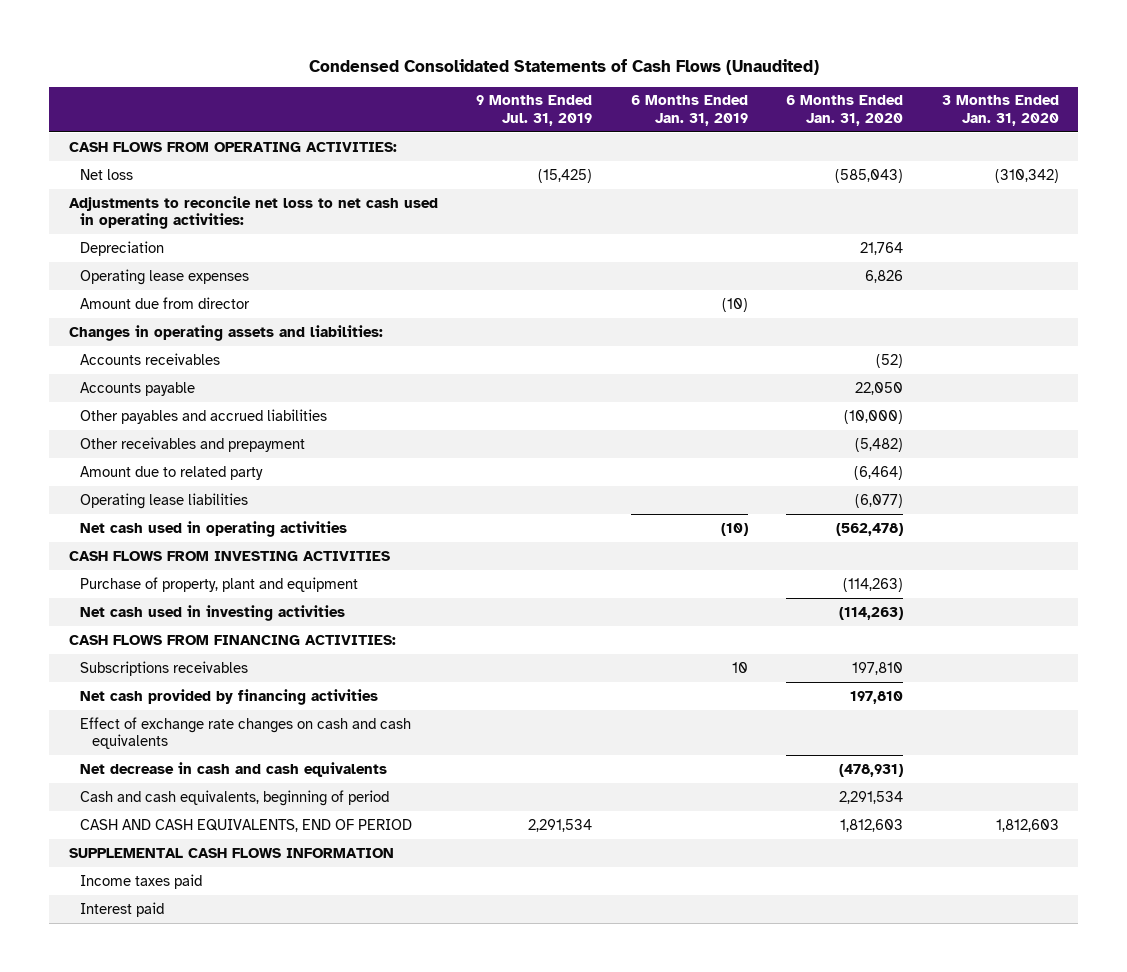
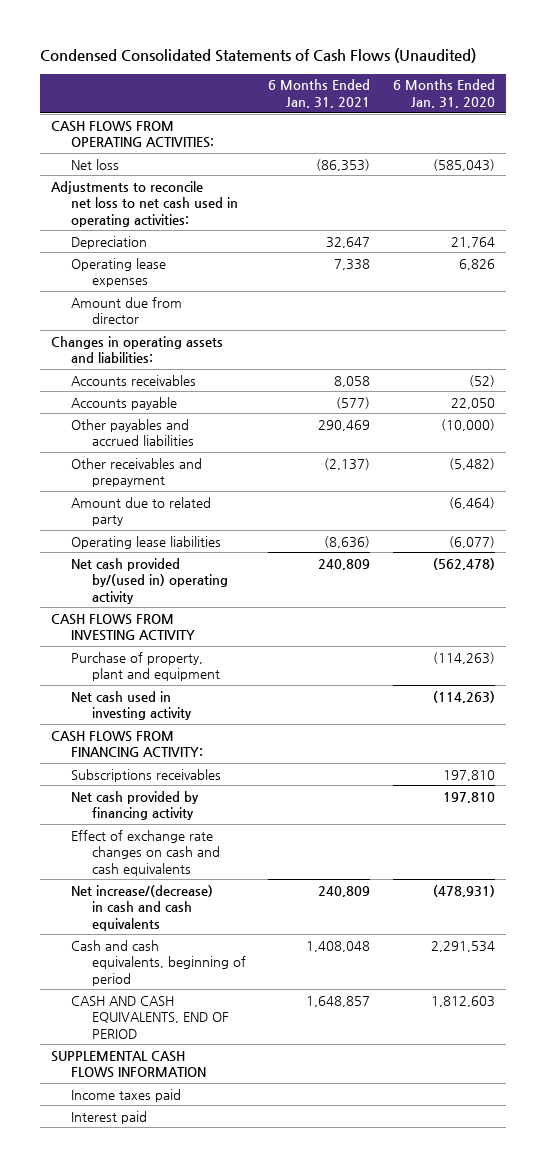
[476,95,593,126] 9 Months Ended Jul. 31, 2019 -> none
[630,95,748,126] 6 Months Ended Jan. 31, 2019 -> none
[941,95,1059,126] 3 Months Ended Jan. 31, 2020 -> none
none -> [268,79,371,109] 6 Months Ended Jan. 31, 2021
[80,520,348,537] Net cash used in operating activities -> [71,557,228,604] Net cash provided by/(used in) operating activity
[68,550,390,561] CASH FLOWS FROM INVESTING ACTIVITIES -> [51,613,196,642] CASH FLOWS FROM INVESTING ACTIVITY
[80,604,346,621] Net cash used in investing activities -> [71,690,192,721] Net cash used in investing activity
[68,634,396,645] CASH FLOWS FROM FINANCING ACTIVITIES: -> [51,730,204,758] CASH FLOWS FROM FINANCING ACTIVITY:
[80,688,379,705] Net cash provided by financing activities -> [71,790,200,821] Net cash provided by financing activity
[80,761,388,777] Net decrease in cash and cash equivalents -> [71,884,214,931] Net increase/(decrease) in cash and cash equivalents

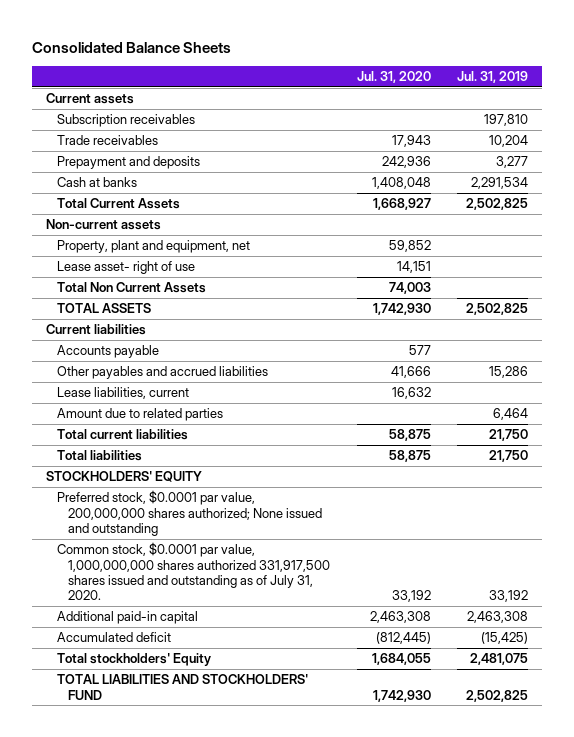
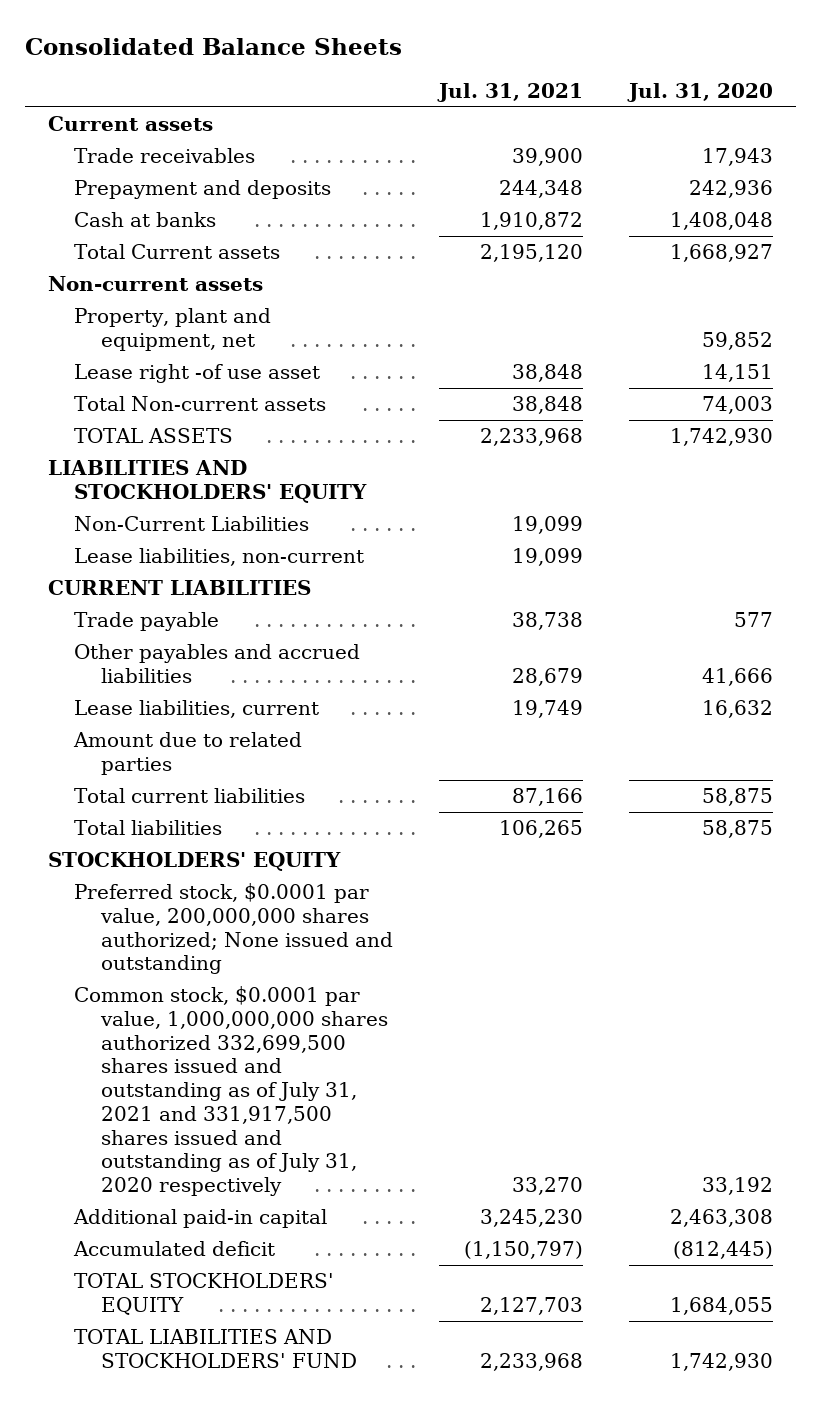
[457,71,529,84] Jul. 31, 2019 -> none
none -> [436,82,583,102] Jul. 31, 2021
[56,114,195,128] Subscription receivables -> none
[56,198,180,210] Total Current Assets -> [74,244,281,260] Total Current assets
[56,261,195,275] Lease asset- right of use -> [74,364,321,384] Lease right -of use asset
[56,282,206,294] Total Non Current Assets -> [74,396,327,412] Total Non-current assets
none -> [47,460,368,503] LIABILITIES AND STOCKHOLDERS' EQUITY
none -> [74,516,310,532] Non-Current Liabilities
none -> [74,548,365,567] Lease liabilities, non-current
[45,324,146,336] Current liabilities -> [47,580,311,596] CURRENT LIABILITIES
[56,345,159,359] Accounts payable -> [74,612,220,632] Trade payable
[56,542,331,600] Common stock, $0.0001 par value, 1,000,000,000 shares authorized 331,917,500 shares issued and outstanding as of July 31, 2020. -> [74,986,388,1197] Common stock, $0.0001 par value, 1,000,000,000 shares authorized 332,699,500 shares issued and outstanding as of July 31, 2021 and 331,917,500 shares issued and outstanding as of July 31, 2020 respectively
[56,653,211,667] Total stockholders' Equity -> [74,1273,335,1315] TOTAL STOCKHOLDERS' EQUITY

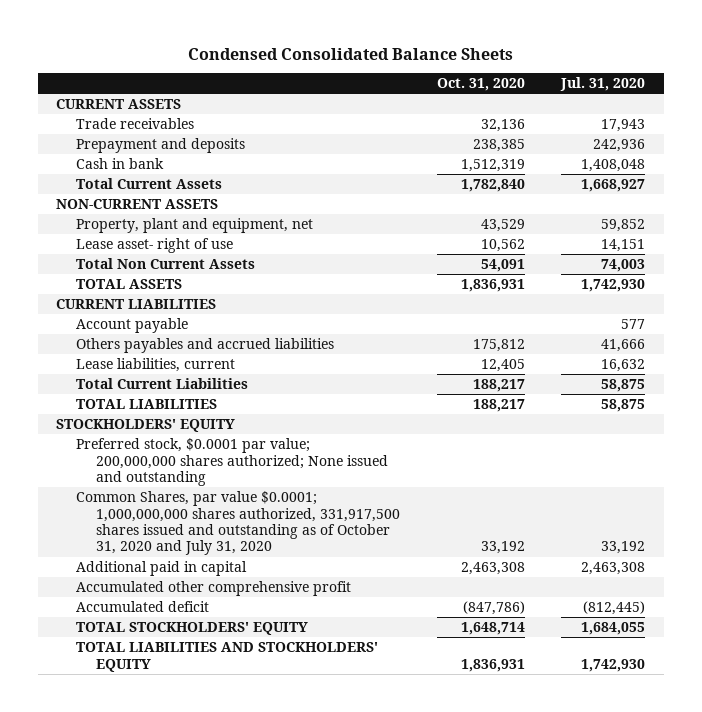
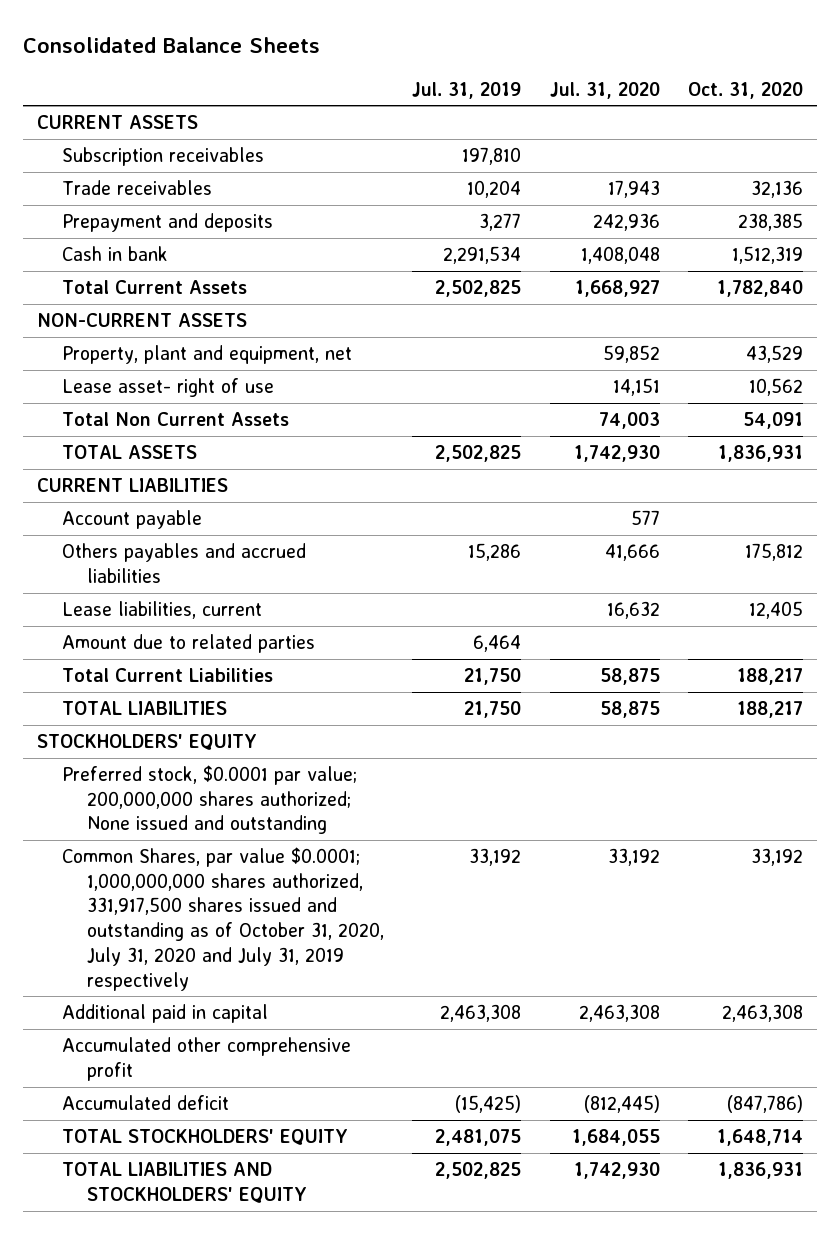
[187,47,513,60] Condensed Consolidated Balance Sheets -> [22,36,320,53] Consolidated Balance Sheets
none -> [412,81,522,99] Jul. 31, 2019
none -> [61,147,264,167] Subscription receivables
none -> [61,634,315,654] Amount due to related parties
[76,491,400,556] Common Shares, par value $0.0001; 1,000,000,000 shares authorized, 331,917,500 shares issued and outstanding as of October 31, 2020 and July 31, 2020 -> [61,847,384,991] Common Shares, par value $0.0001; 1,000,000,000 shares authorized, 331,917,500 shares issued and outstanding as of October 31, 2020, July 31, 2020 and July 31, 2019 respectively

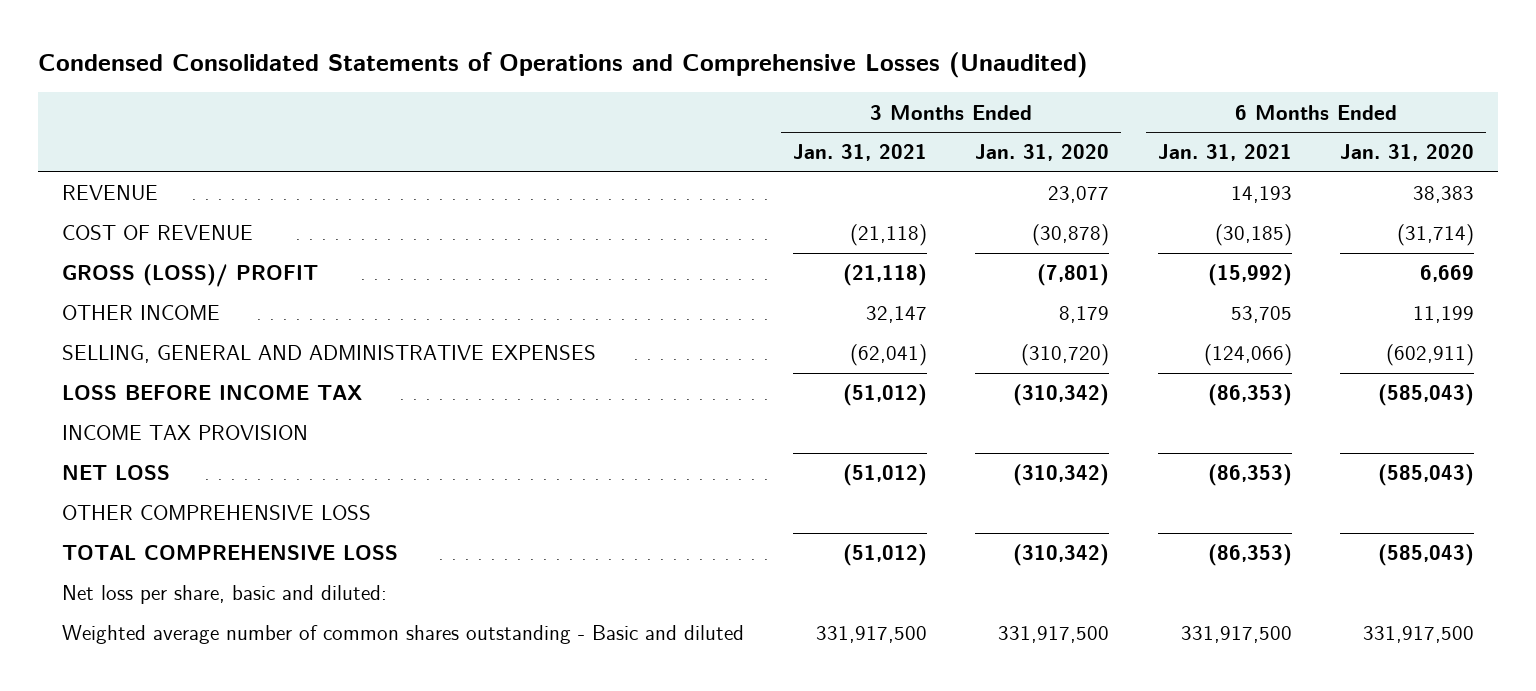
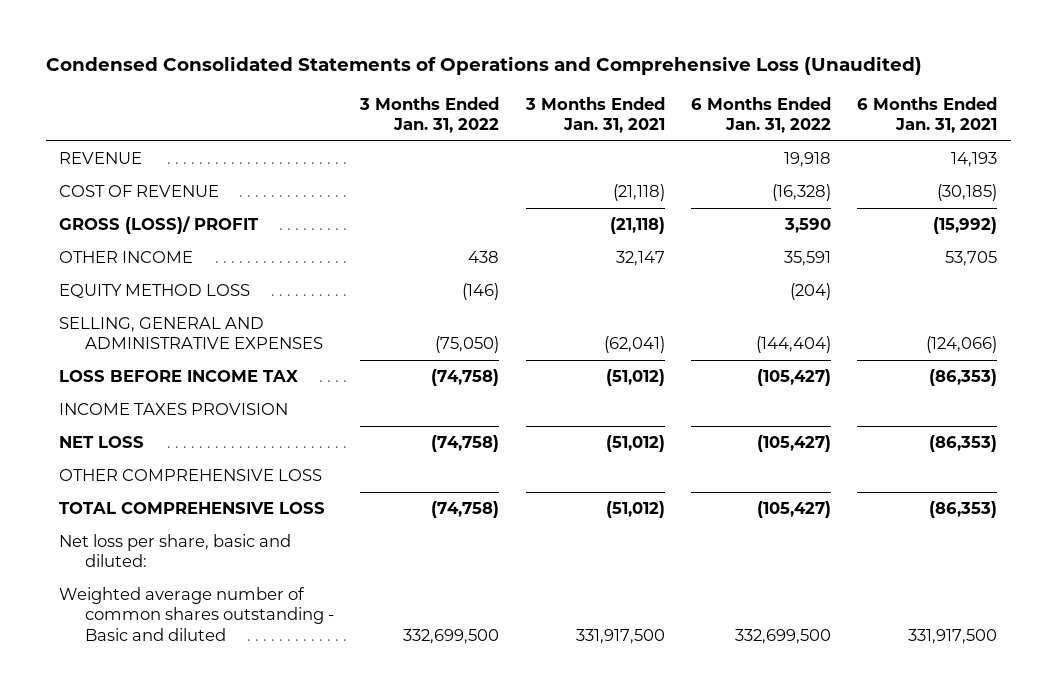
[38,52,1089,79] Condensed Consolidated Statements of Operations and Comprehensive Losses (Unaudited) -> [45,56,922,76] Condensed Consolidated Statements of Operations and Comprehensive Loss (Unaudited)
[975,144,1110,162] Jan. 31, 2020 -> none
[1340,144,1475,162] Jan. 31, 2020 -> none
none -> [359,96,500,133] 3 Months Ended Jan. 31, 2022
none -> [691,96,832,133] 6 Months Ended Jan. 31, 2022
none -> [59,284,251,299] EQUITY METHOD LOSS
[62,425,309,441] INCOME TAX PROVISION -> [59,403,289,416] INCOME TAXES PROVISION

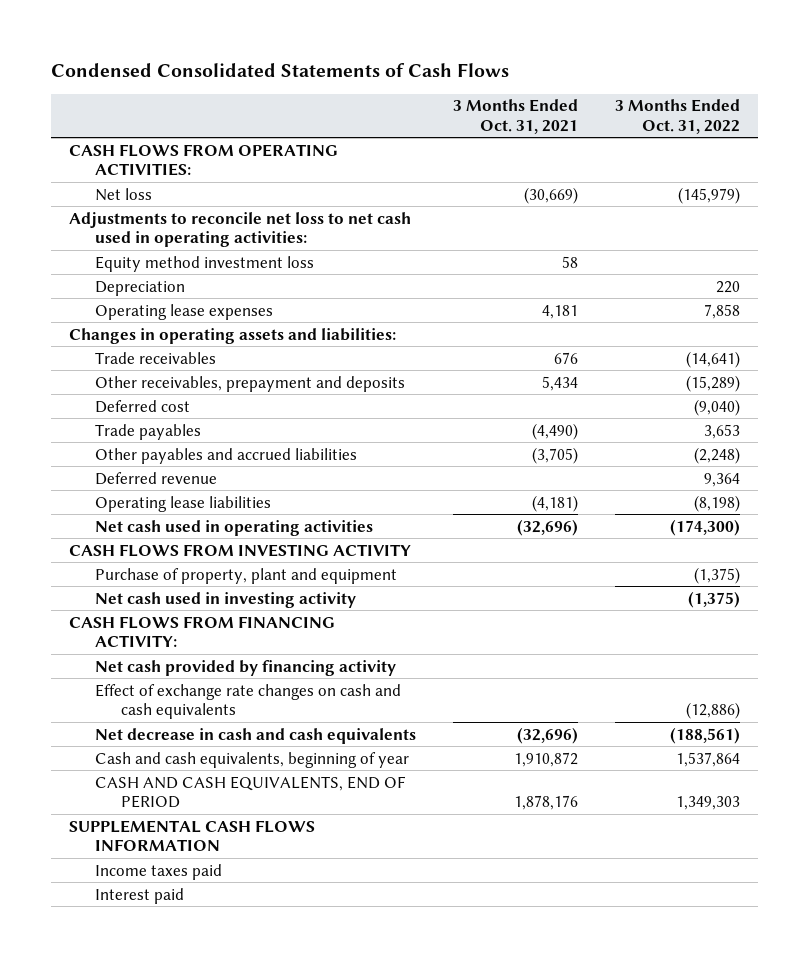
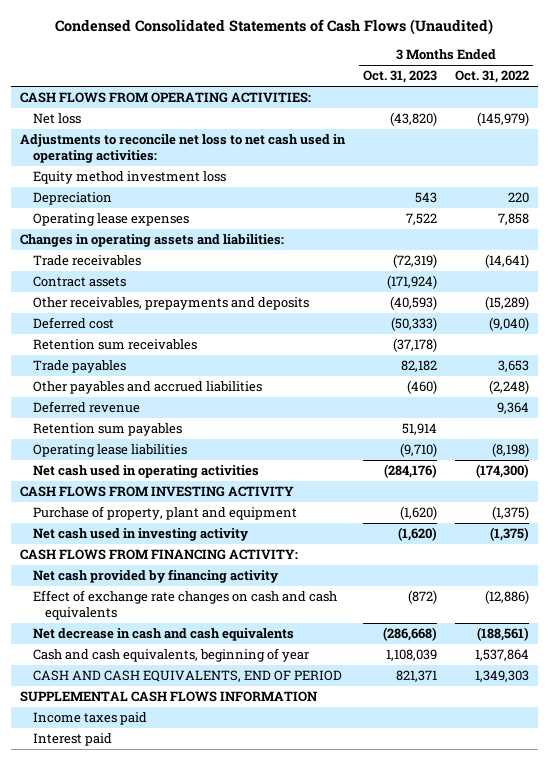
[50,63,509,78] Condensed Consolidated Statements of Cash Flows -> [55,19,494,36] Condensed Consolidated Statements of Cash Flows (Unaudited)
[452,99,578,134] 3 Months Ended Oct. 31, 2021 -> none
none -> [362,70,437,84] Oct. 31, 2023
none -> [32,276,126,288] Contract assets
[95,375,406,392] Other receivables, prepayment and deposits -> [32,297,309,311] Other receivables, prepayments and deposits
none -> [32,339,197,351] Retention sum receivables
none -> [32,423,182,437] Retention sum payables

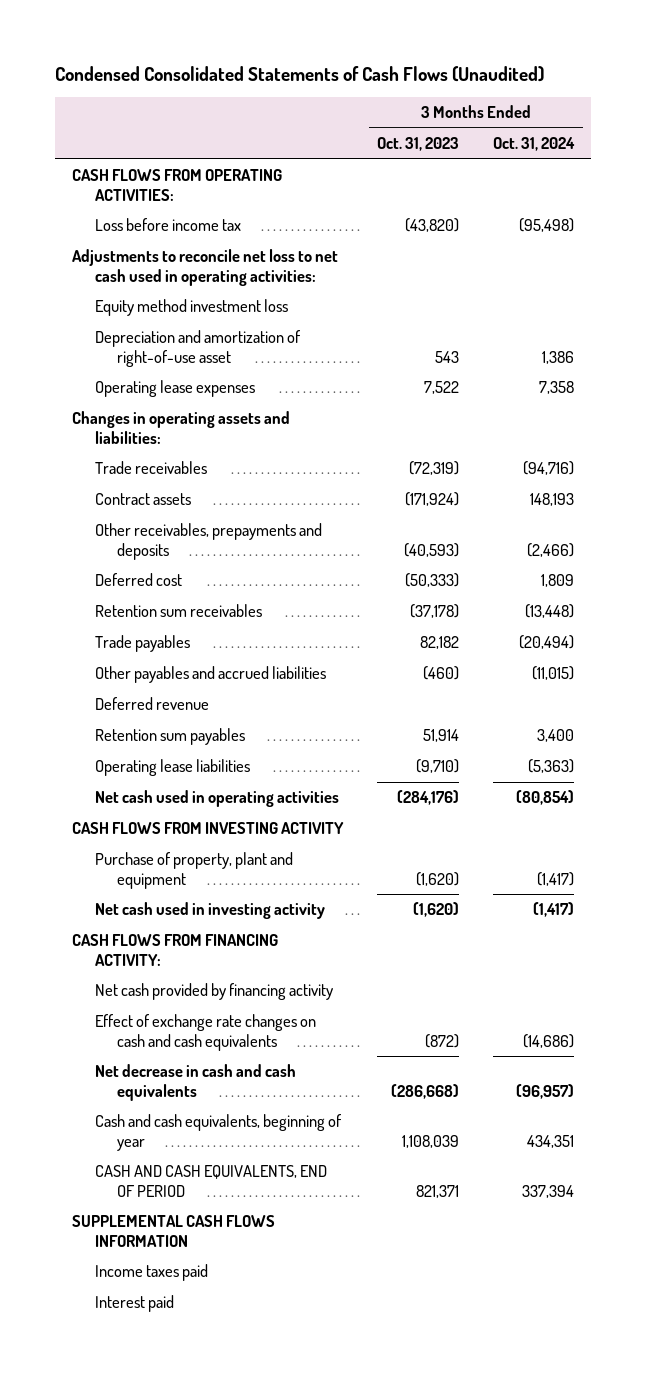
[454,70,529,84] Oct. 31, 2022 -> none
none -> [493,137,576,152] Oct. 31, 2024
[32,113,81,125] Net loss -> [94,218,241,232] Loss before income tax
[32,192,112,206] Depreciation -> [94,330,301,367] Depreciation and amortization of right-of-use asset

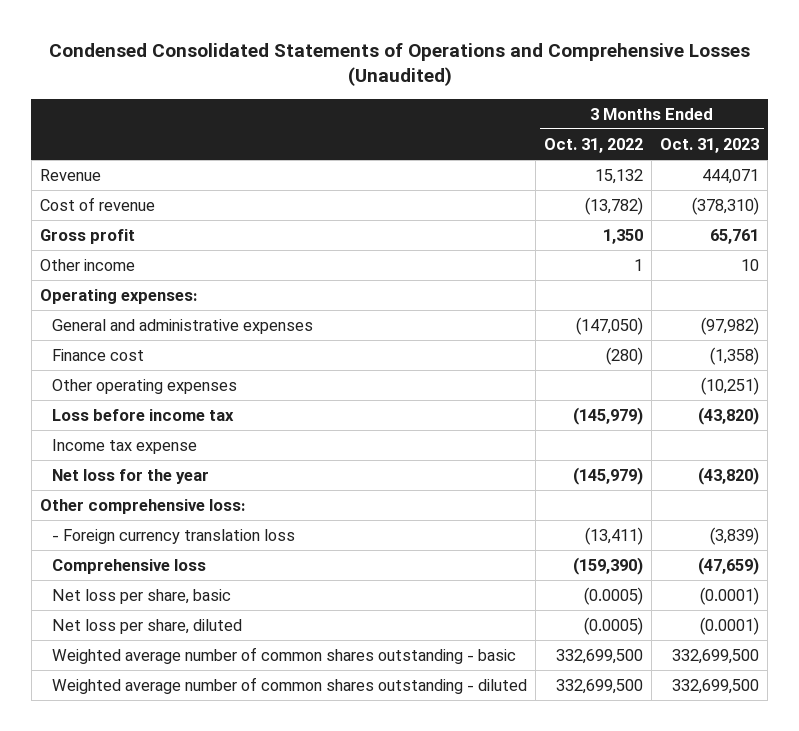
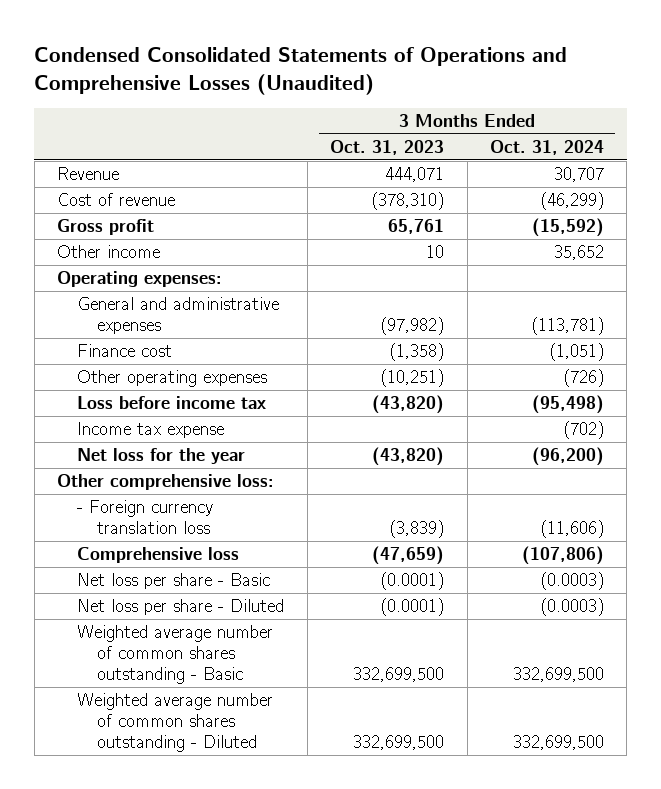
[543,137,643,153] Oct. 31, 2022 -> none
none -> [490,139,605,155] Oct. 31, 2024
[51,589,231,605] Net loss per share, basic -> [77,573,271,590] Net loss per share - Basic
[51,619,242,635] Net loss per share, diluted -> [77,599,285,616] Net loss per share - Diluted
[51,647,516,665] Weighted average number of common shares outstanding - basic -> [77,625,274,685] Weighted average number of common shares outstanding - Basic
[51,677,527,695] Weighted average number of common shares outstanding - diluted -> [77,693,274,753] Weighted average number of common shares outstanding - Diluted

